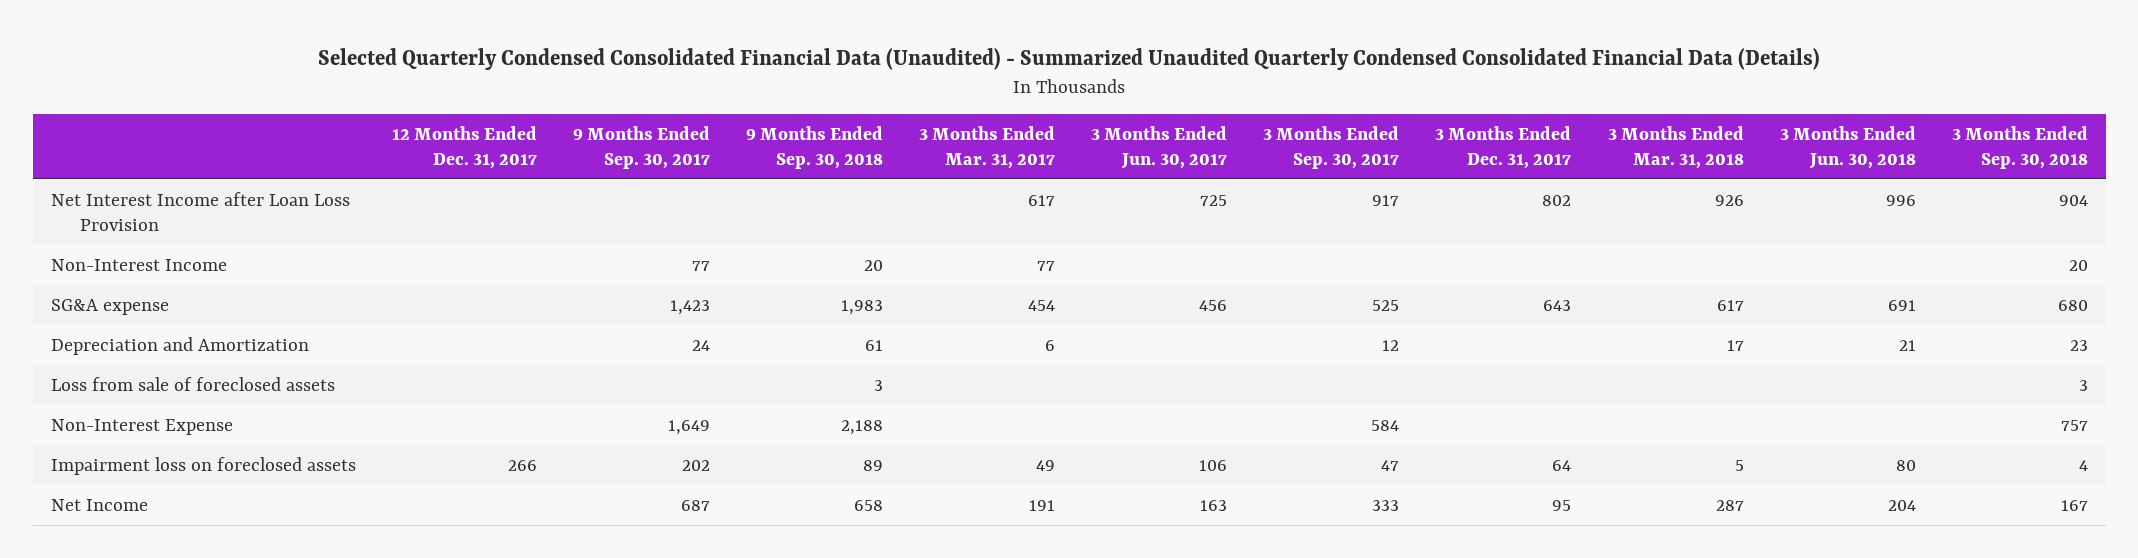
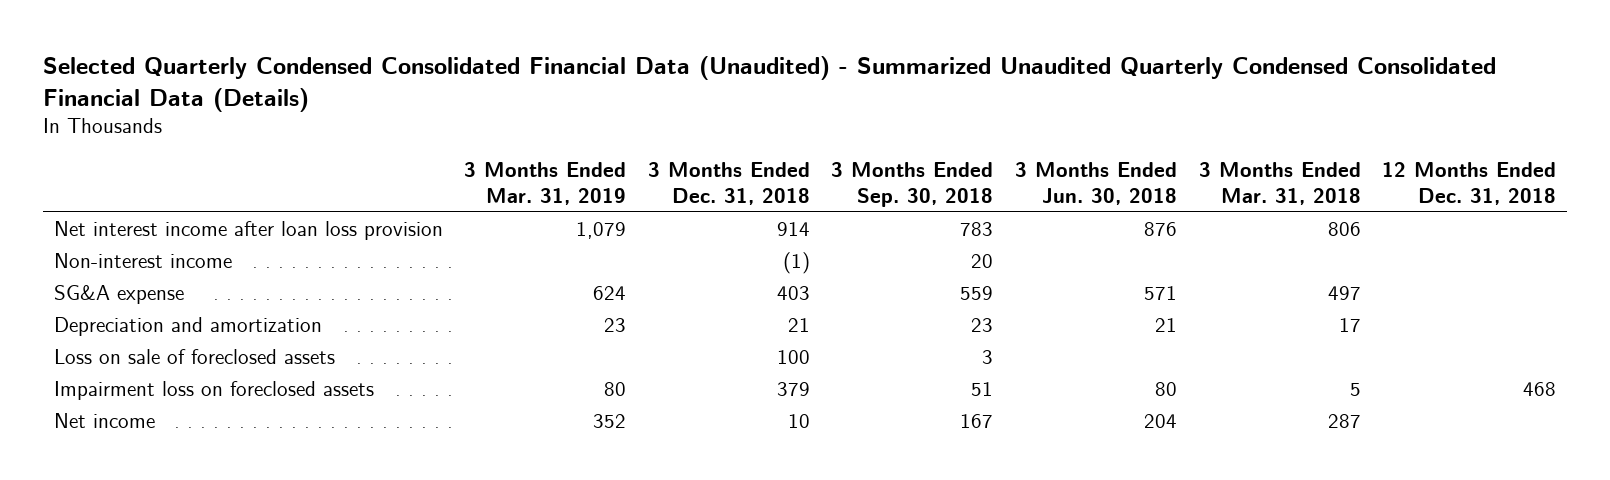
[391,125,537,169] 12 Months Ended Dec. 31, 2017 -> none
[572,125,710,169] 9 Months Ended Sep. 30, 2017 -> none
[746,125,884,169] 9 Months Ended Sep. 30, 2018 -> none
[919,125,1056,169] 3 Months Ended Mar. 31, 2017 -> none
[1091,125,1228,169] 3 Months Ended Jun. 30, 2017 -> none
[1263,125,1400,169] 3 Months Ended Sep. 30, 2017 -> none
[1435,125,1572,169] 3 Months Ended Dec. 31, 2017 -> none
none -> [464,161,627,206] 3 Months Ended Mar. 31, 2019
none -> [647,161,810,206] 3 Months Ended Dec. 31, 2018
none -> [1382,161,1557,206] 12 Months Ended Dec. 31, 2018
[50,418,233,435] Non-Interest Expense -> none
[50,191,350,231] Net Interest Income after Loan Loss Provision -> [53,221,443,241] Net interest income after loan loss provision
[1714,194,1744,206] 926 -> [1327,222,1361,237] 806
[1885,194,1916,206] 996 -> [1144,222,1178,237] 876
[2058,194,2088,206] 904 -> [960,222,994,237] 783
[50,258,227,271] Non-Interest Income -> [53,253,232,269] Non-interest income
[1716,299,1744,311] 617 -> [1327,286,1361,301] 497
[1887,299,1916,311] 691 -> [1144,286,1178,301] 571
[2057,299,2088,311] 680 -> [960,286,994,301] 559
[50,336,309,355] Depreciation and Amortization -> [53,317,322,337] Depreciation and amortization
[50,376,335,391] Loss from sale of foreclosed assets -> [53,349,335,365] Loss on sale of foreclosed assets
[2078,459,2088,471] 4 -> [971,382,994,397] 51
[50,498,148,511] Net Income -> [53,413,155,429] Net income

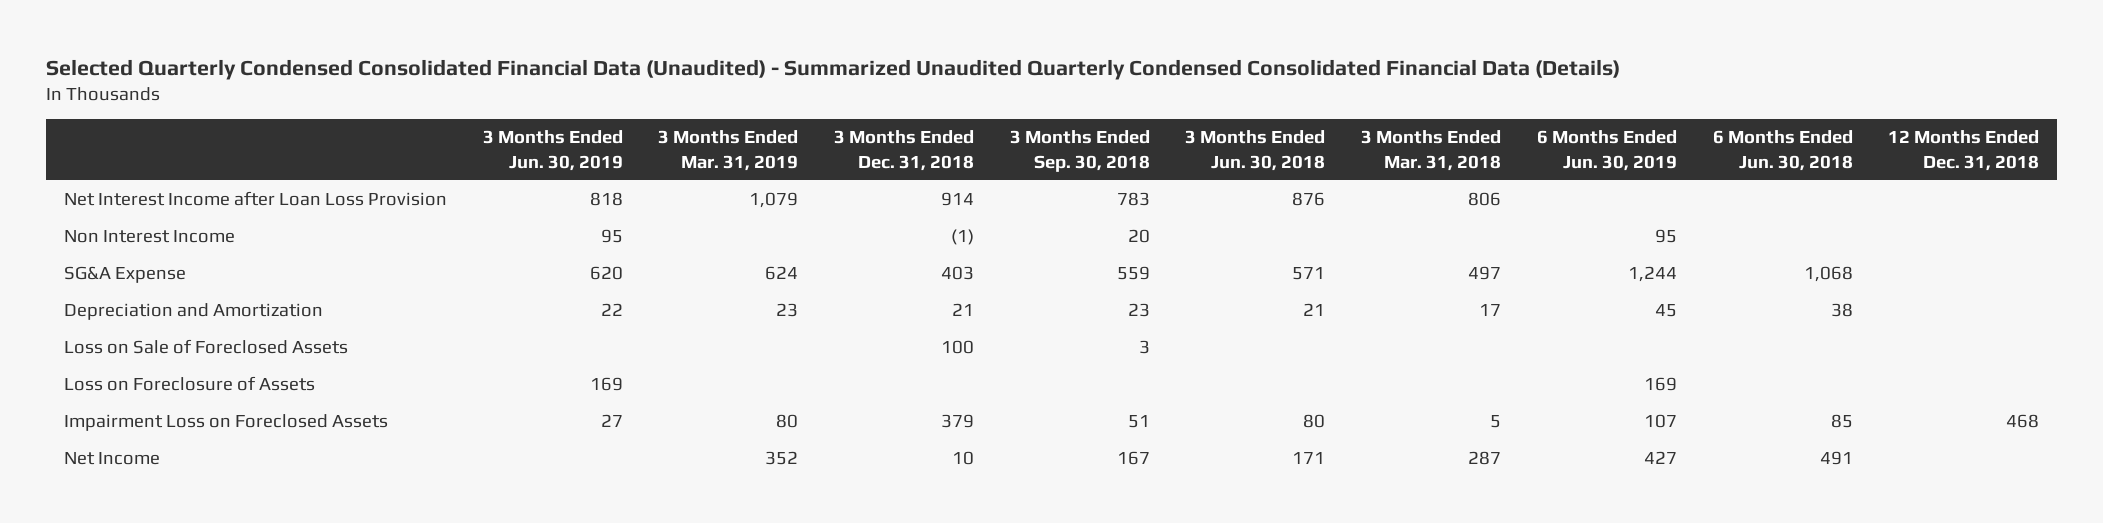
none -> [482,130,623,171] 3 Months Ended Jun. 30, 2019
none -> [1536,130,1677,171] 6 Months Ended Jun. 30, 2019
none -> [1712,130,1853,171] 6 Months Ended Jun. 30, 2018
[53,221,443,241] Net interest income after loan loss provision -> [64,191,448,207] Net Interest Income after Loan Loss Provision
[53,253,232,269] Non-interest income -> [64,230,236,244] Non Interest Income
[53,285,184,305] SG&A expense -> [64,266,187,284] SG&A Expense
[53,317,322,337] Depreciation and amortization -> [64,303,324,321] Depreciation and Amortization
[53,349,335,365] Loss on sale of foreclosed assets -> [64,339,349,355] Loss on Sale of Foreclosed Assets
none -> [64,376,316,392] Loss on Foreclosure of Assets
[53,381,374,401] Impairment loss on foreclosed assets -> [64,414,389,432] Impairment Loss on Foreclosed Assets
[53,413,155,429] Net income -> [64,452,161,466] Net Income
[1144,414,1178,429] 204 -> [1292,452,1326,465] 171

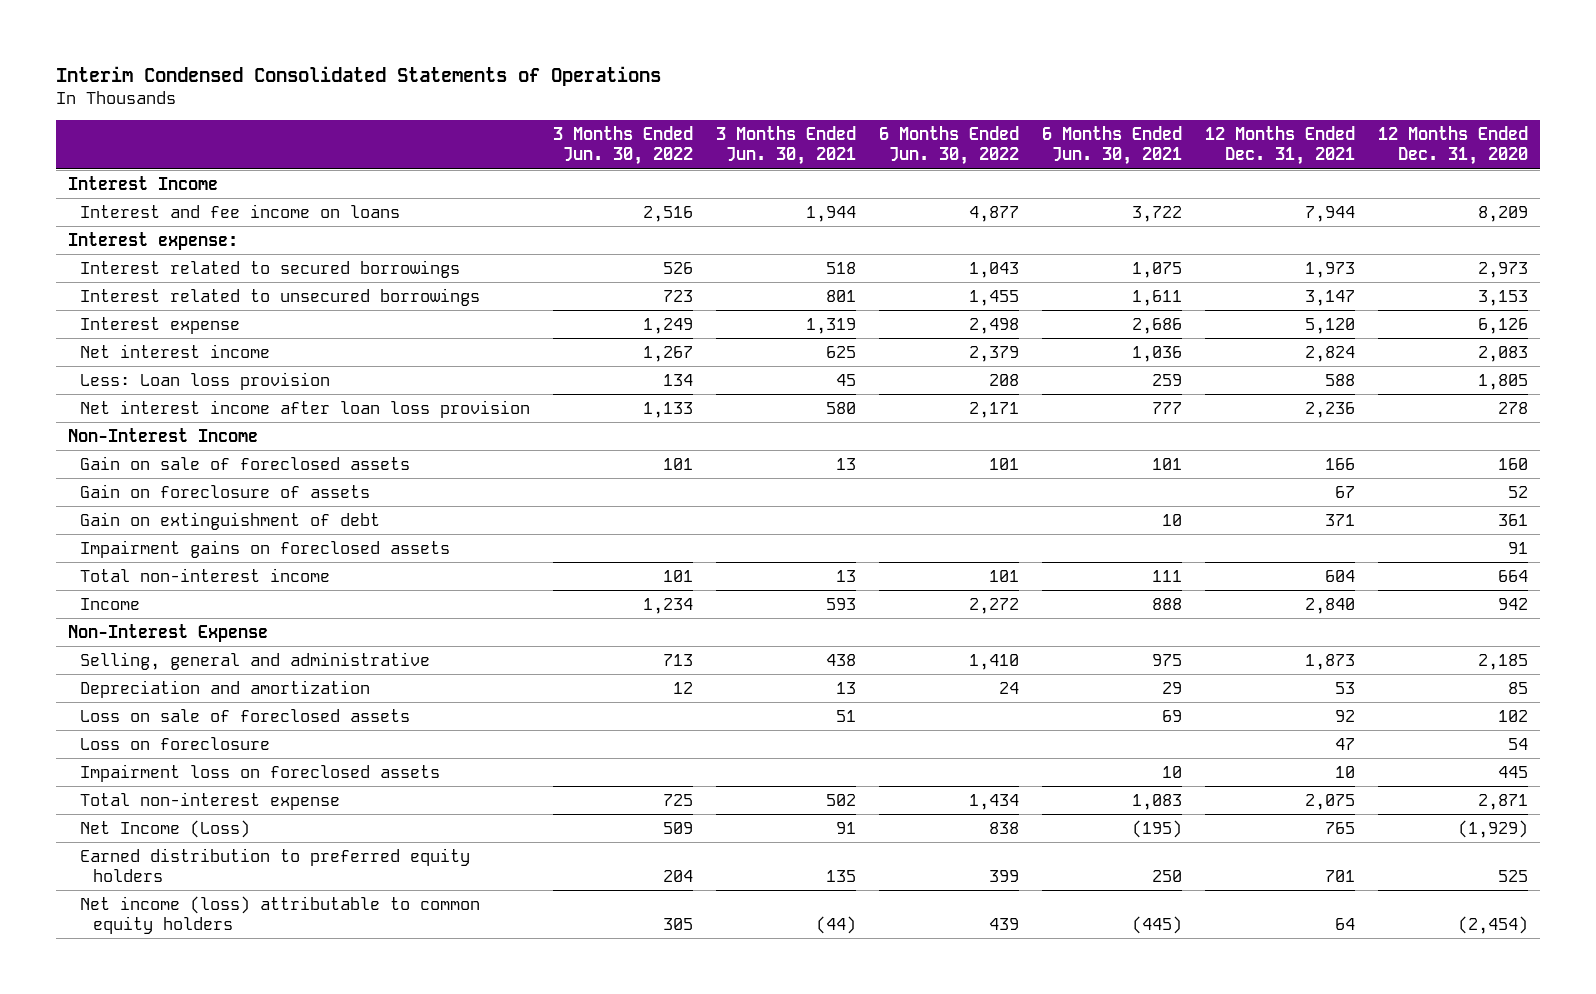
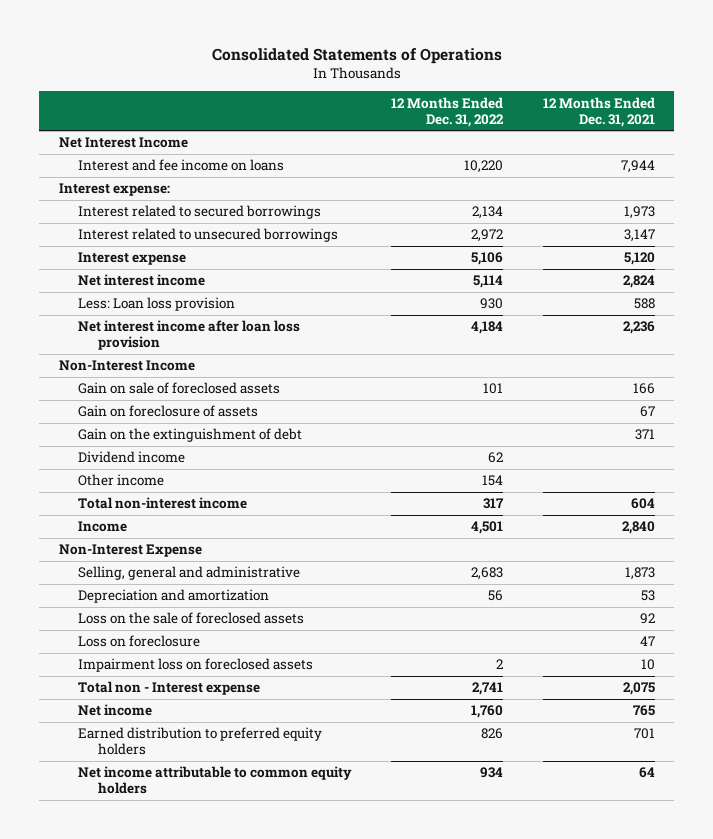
[56,65,662,86] Interim Condensed Consolidated Statements of Operations -> [211,47,502,64] Consolidated Statements of Operations
[553,126,694,166] 3 Months Ended Jun. 30, 2022 -> none
[716,126,857,166] 3 Months Ended Jun. 30, 2021 -> none
[879,126,1020,166] 6 Months Ended Jun. 30, 2022 -> none
[1042,126,1183,166] 6 Months Ended Jun. 30, 2021 -> none
[1378,126,1529,166] 12 Months Ended Dec. 31, 2020 -> none
none -> [391,96,505,127] 12 Months Ended Dec. 31, 2022
[67,175,218,190] Interest Income -> [58,137,188,149] Net Interest Income
[80,539,451,558] Impairment gains on foreclosed assets -> none
[80,511,381,530] Gain on extinguishment of debt -> [78,428,303,443] Gain on the extinguishment of debt
none -> [78,451,186,464] Dividend income
none -> [78,474,165,487] Other income
[80,708,411,722] Loss on sale of foreclosed assets -> [78,612,305,625] Loss on the sale of foreclosed assets
[80,791,341,810] Total non-interest expense -> [78,681,261,696] Total non - Interest expense
[80,819,251,838] Net Income (Loss) -> [78,704,153,717] Net income
[80,895,481,934] Net income (loss) attributable to common equity holders -> [78,766,353,795] Net income attributable to common equity holders

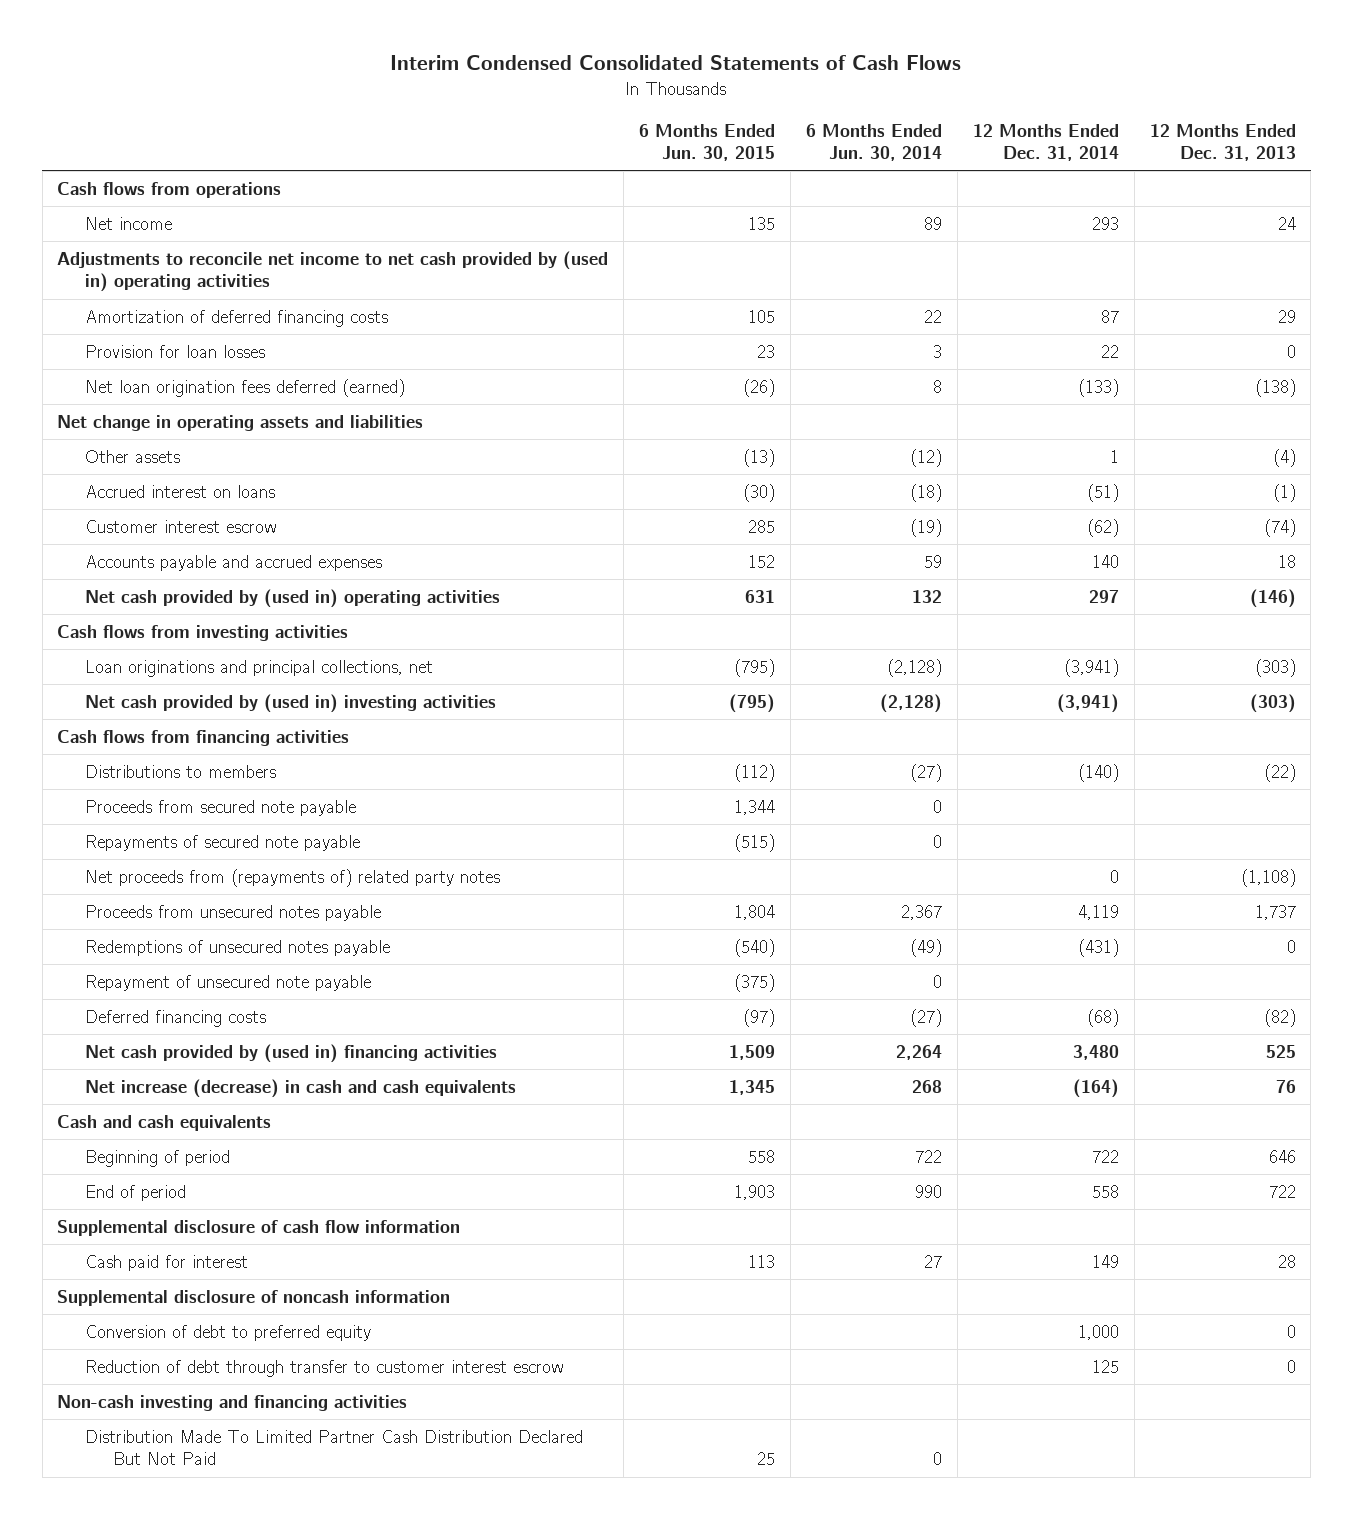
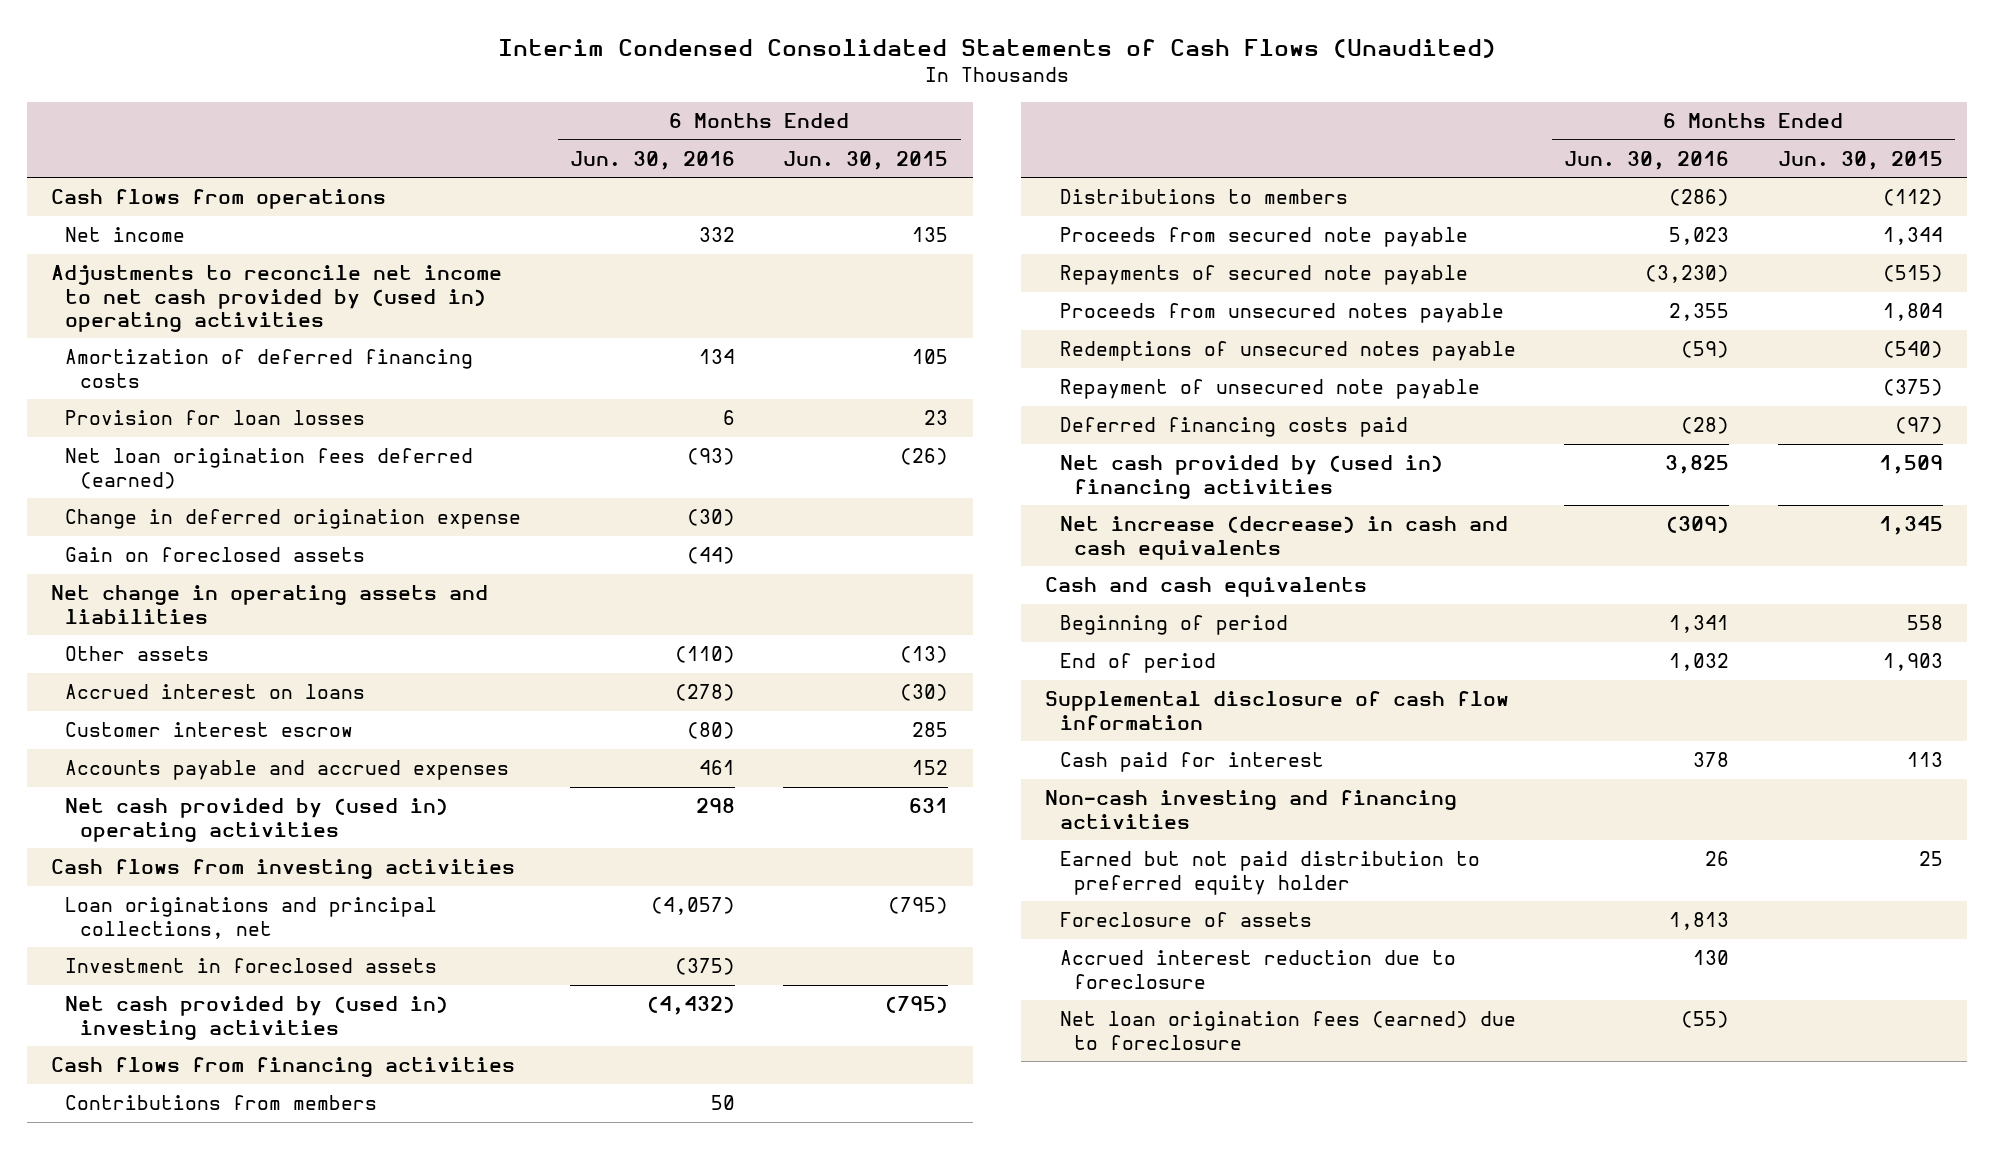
[390,55,962,71] Interim Condensed Consolidated Statements of Cash Flows -> [497,39,1496,59] Interim Condensed Consolidated Statements of Cash Flows (Unaudited)
[805,123,942,161] 6 Months Ended Jun. 30, 2014 -> none
[972,123,1119,161] 12 Months Ended Dec. 31, 2014 -> none
[1149,123,1296,161] 12 Months Ended Dec. 31, 2013 -> none
none -> [569,150,735,170] Jun. 30, 2016
none -> [65,509,522,530] Change in deferred origination expense
none -> [65,547,366,563] Gain on foreclosed assets
none -> [65,958,438,974] Investment in foreclosed assets
none -> [65,1095,378,1111] Contributions from members
[85,868,501,887] Net proceeds from (repayments of) related party notes -> none
[85,1009,267,1027] Deferred financing costs -> [1059,417,1408,438] Deferred financing costs paid
[57,1289,451,1306] Supplemental disclosure of noncash information -> none
[85,1324,372,1341] Conversion of debt to preferred equity -> none
[85,1359,564,1377] Reduction of debt through transfer to customer interest escrow -> none
[85,1429,584,1466] Distribution Made To Limited Partner Cash Distribution Declared But Not Paid -> none
none -> [1059,851,1480,895] Earned but not paid distribution to preferred equity holder
none -> [1059,912,1312,928] Foreclosure of assets
none -> [1059,950,1456,989] Accrued interest reduction due to foreclosure
none -> [1059,1011,1516,1050] Net loan origination fees (earned) due to foreclosure

